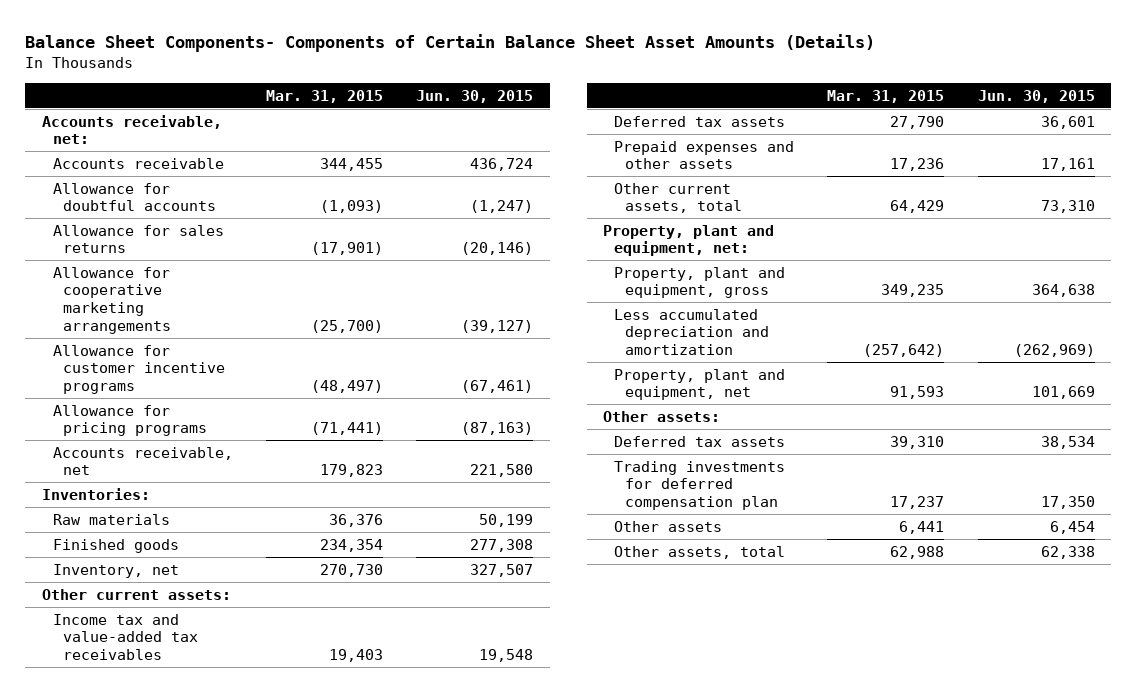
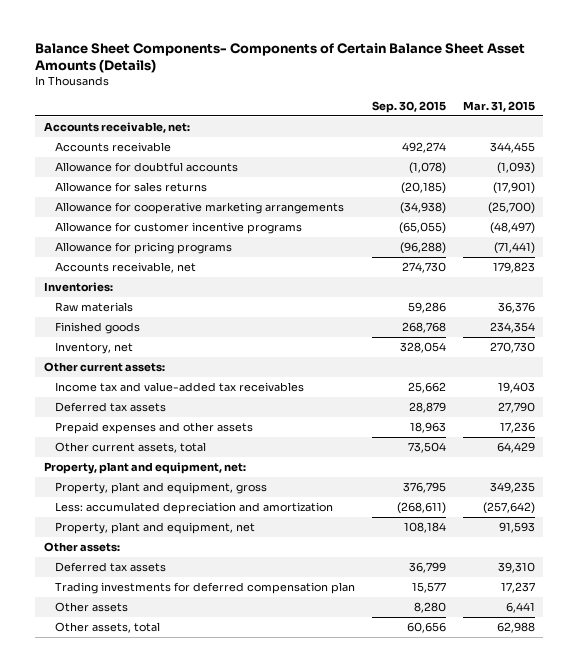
[416,89,534,103] Jun. 30, 2015 -> none
none -> [372,100,447,113] Sep. 30, 2015
[614,308,769,355] Less accumulated depreciation and amortization -> [55,501,334,514] Less: accumulated depreciation and amortization

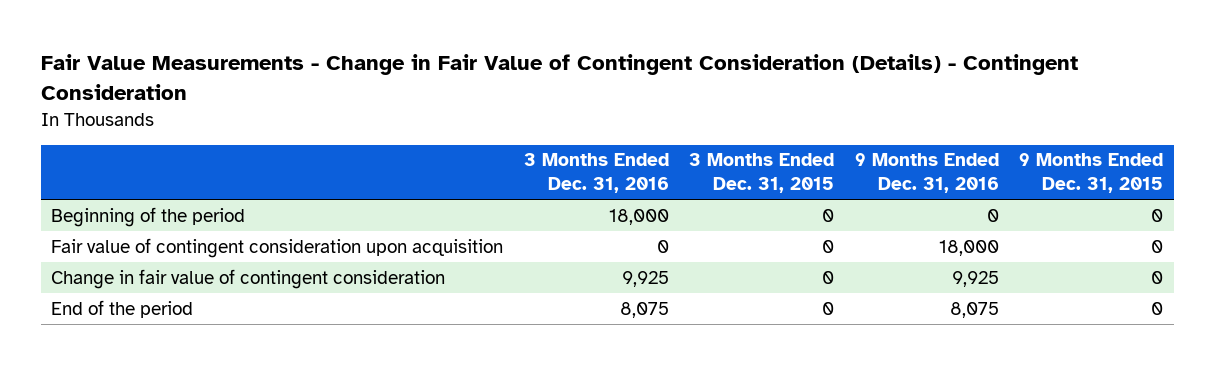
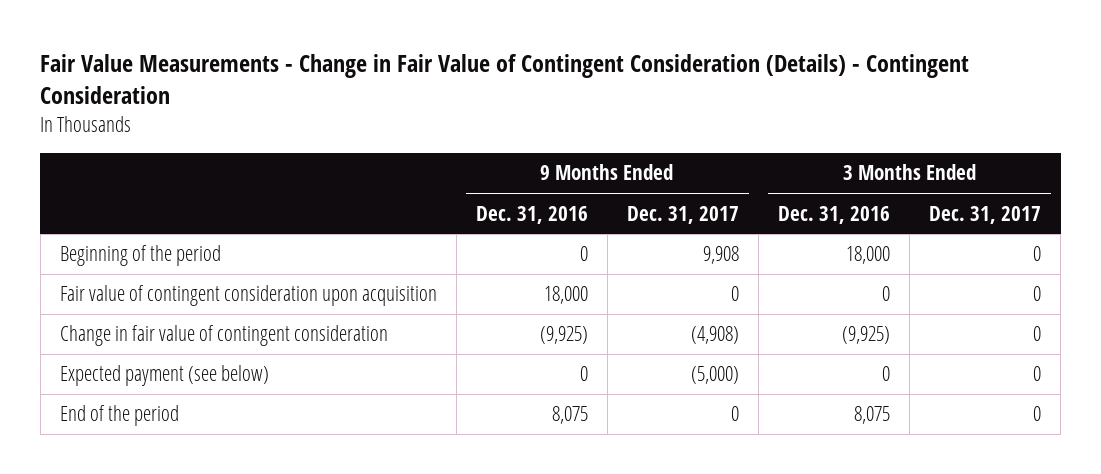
[689,153,835,194] 3 Months Ended Dec. 31, 2015 -> none
[1019,153,1164,194] 9 Months Ended Dec. 31, 2015 -> none
none -> [626,205,739,224] Dec. 31, 2017
none -> [929,205,1042,224] Dec. 31, 2017
[621,270,669,287] 9,925 -> [842,326,891,345] (9,925)
[951,270,999,287] 9,925 -> [539,326,588,345] (9,925)
none -> [59,365,269,387] Expected payment (see below)

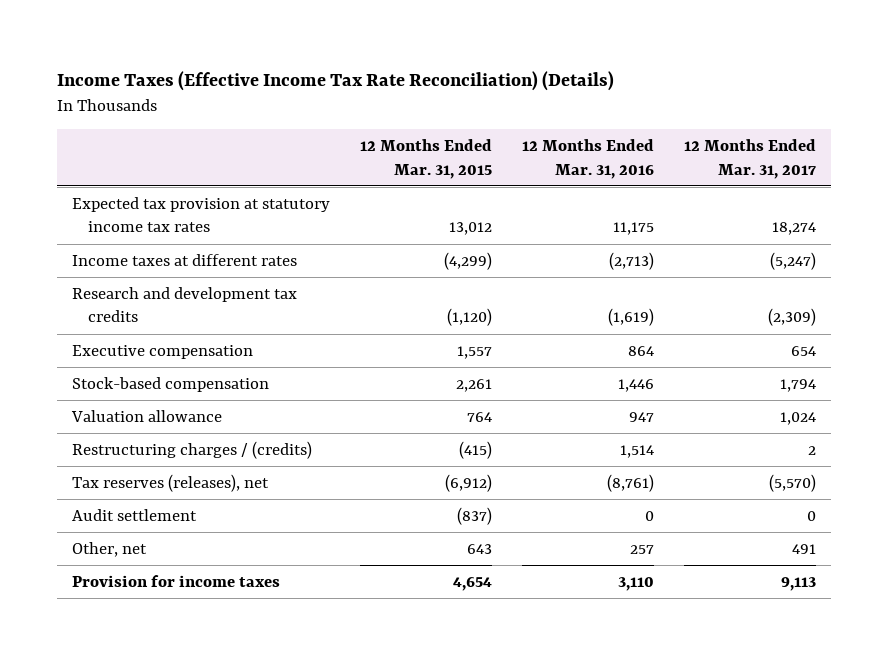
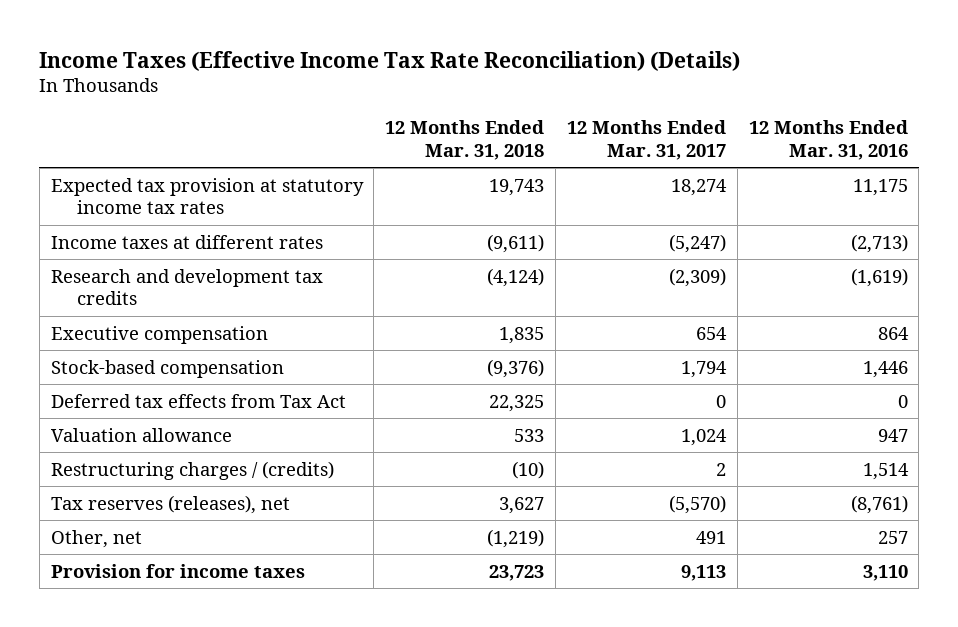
[360,139,493,179] 12 Months Ended Mar. 31, 2015 -> none
none -> [385,120,545,161] 12 Months Ended Mar. 31, 2018
none -> [50,393,346,408] Deferred tax effects from Tax Act
[72,508,198,521] Audit settlement -> none

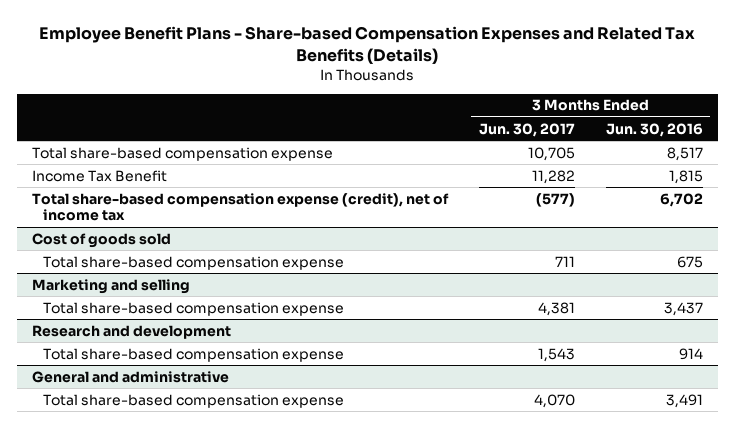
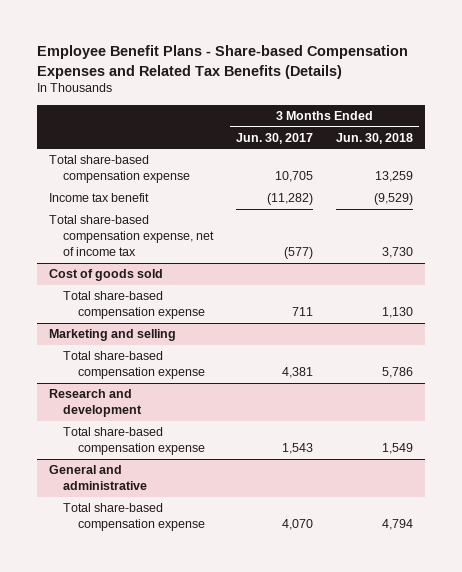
[605,122,703,137] Jun. 30, 2016 -> none
none -> [336,132,414,144] Jun. 30, 2018
[32,169,168,182] Income Tax Benefit -> [48,193,149,203] Income tax benefit
[531,169,575,184] 11,282 -> [267,193,314,206] (11,282)
[32,192,450,222] Total share-based compensation expense (credit), net of income tax -> [48,215,215,257] Total share-based compensation expense, net of income tax

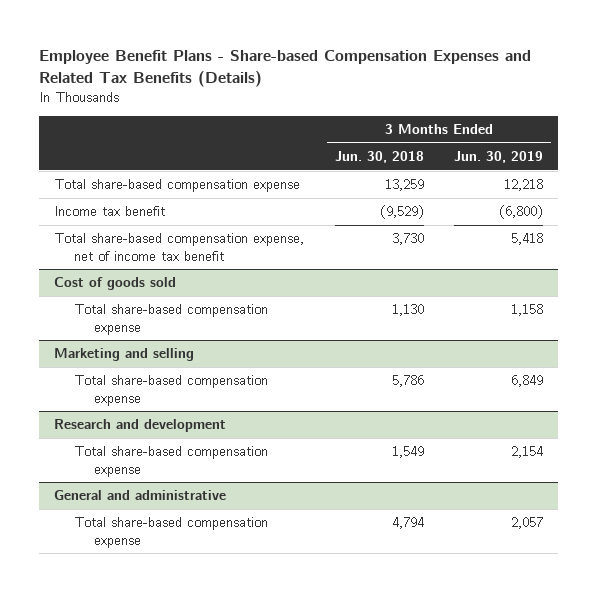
[236,132,314,144] Jun. 30, 2017 -> none
none -> [454,151,544,164] Jun. 30, 2019
[48,215,215,257] Total share-based compensation expense, net of income tax -> [54,233,305,261] Total share-based compensation expense, net of income tax benefit

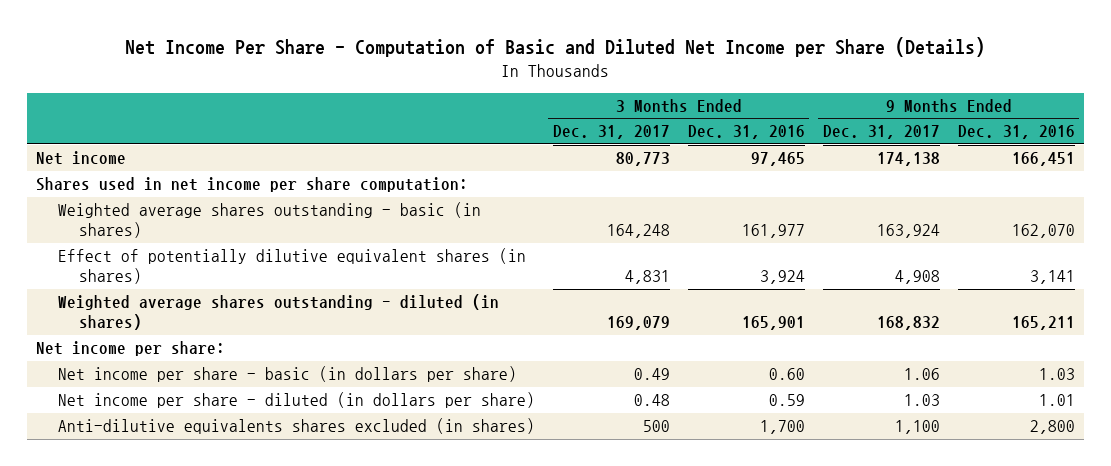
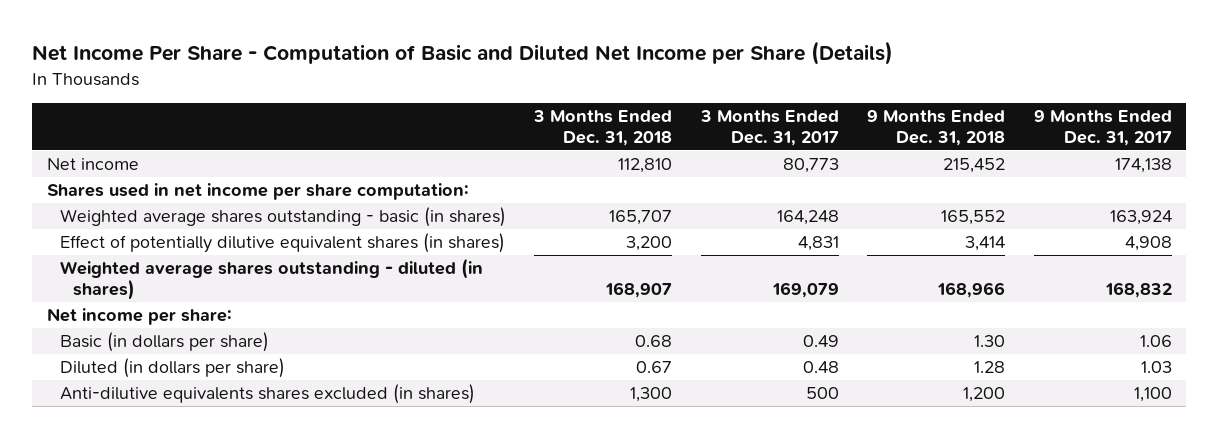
[687,125,805,140] Dec. 31, 2016 -> none
[957,125,1075,140] Dec. 31, 2016 -> none
none -> [533,109,673,147] 3 Months Ended Dec. 31, 2018
none -> [867,109,1006,147] 9 Months Ended Dec. 31, 2018
[57,366,517,383] Net income per share - basic (in dollars per share) -> [59,332,269,353] Basic (in dollars per share)
[57,392,535,409] Net income per share - diluted (in dollars per share) -> [59,358,285,379] Diluted (in dollars per share)

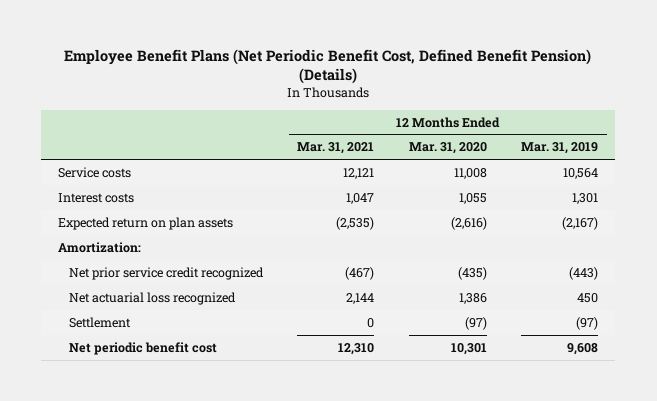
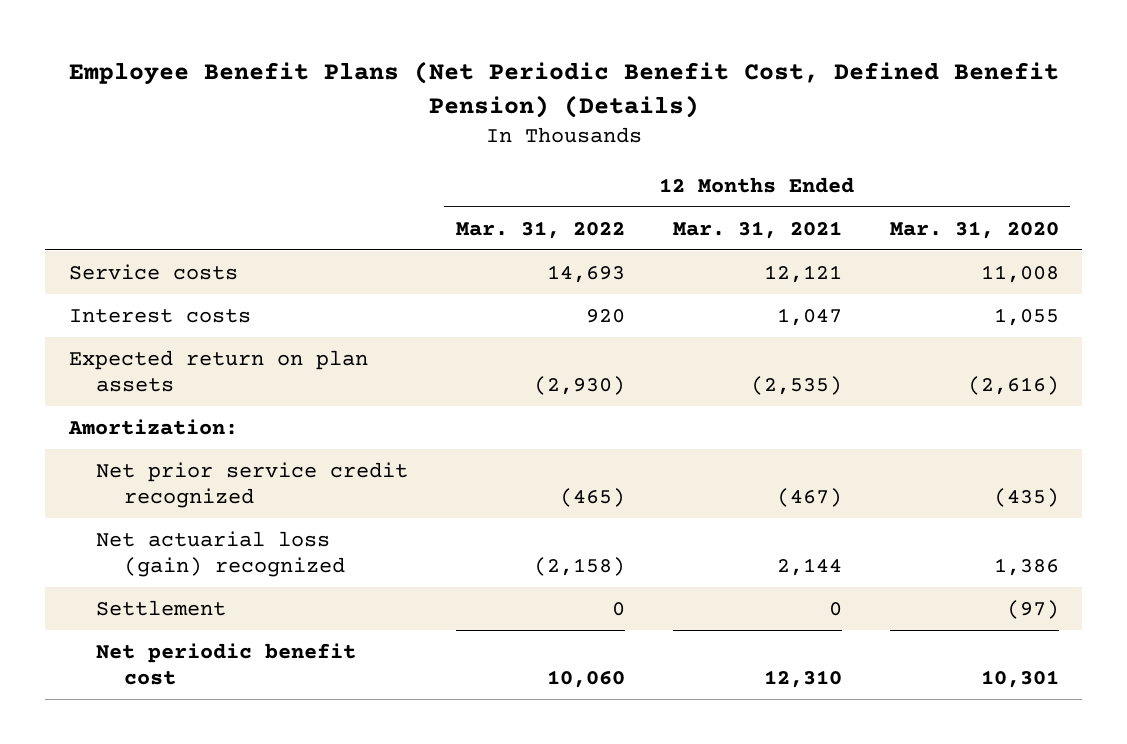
[521,142,599,155] Mar. 31, 2019 -> none
none -> [456,220,626,239] Mar. 31, 2022
[69,291,237,305] Net actuarial loss recognized -> [96,530,346,577] Net actuarial loss (gain) recognized

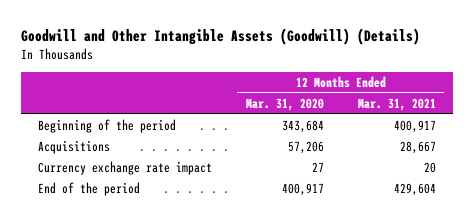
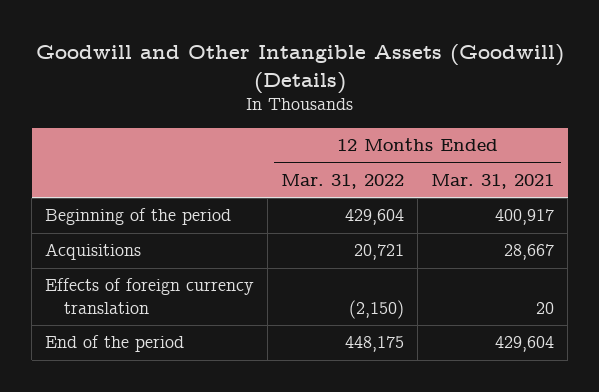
[245,97,324,111] Mar. 31, 2020 -> none
none -> [281,174,405,190] Mar. 31, 2022
[37,160,212,175] Currency exchange rate impact -> [45,278,255,315] Effects of foreign currency translation

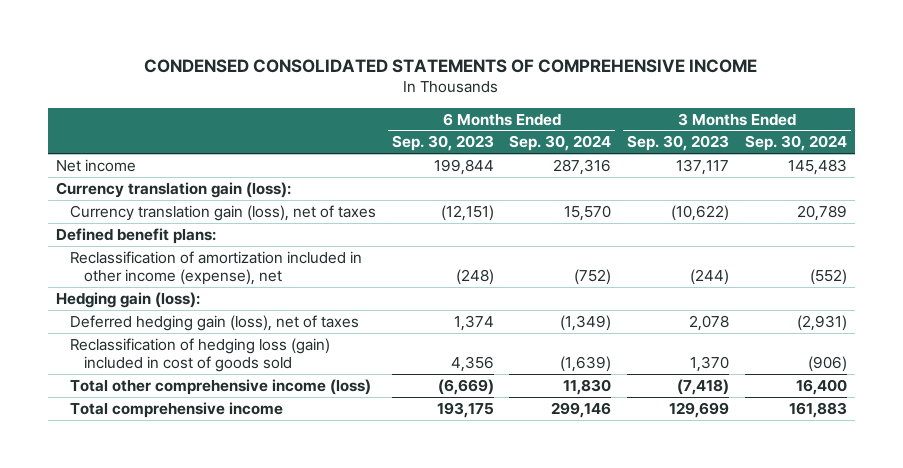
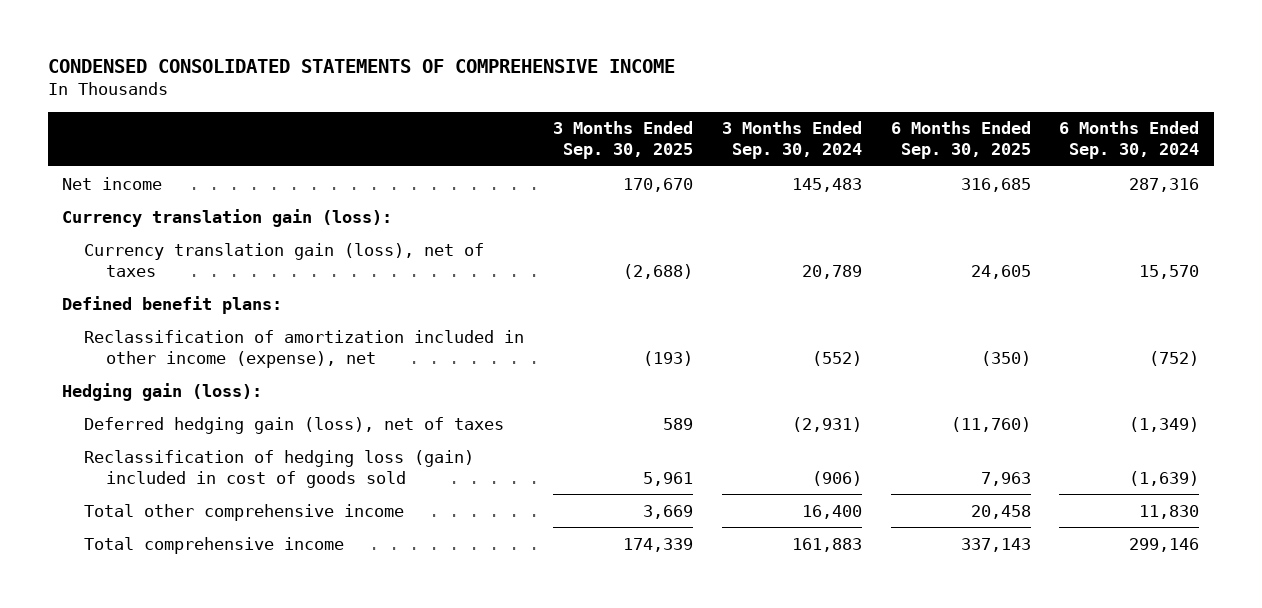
[391,135,494,152] Sep. 30, 2023 -> none
[627,135,730,152] Sep. 30, 2023 -> none
none -> [552,121,693,160] 3 Months Ended Sep. 30, 2025
none -> [890,121,1031,160] 6 Months Ended Sep. 30, 2025
[70,378,372,395] Total other comprehensive income (loss) -> [84,503,405,521] Total other comprehensive income

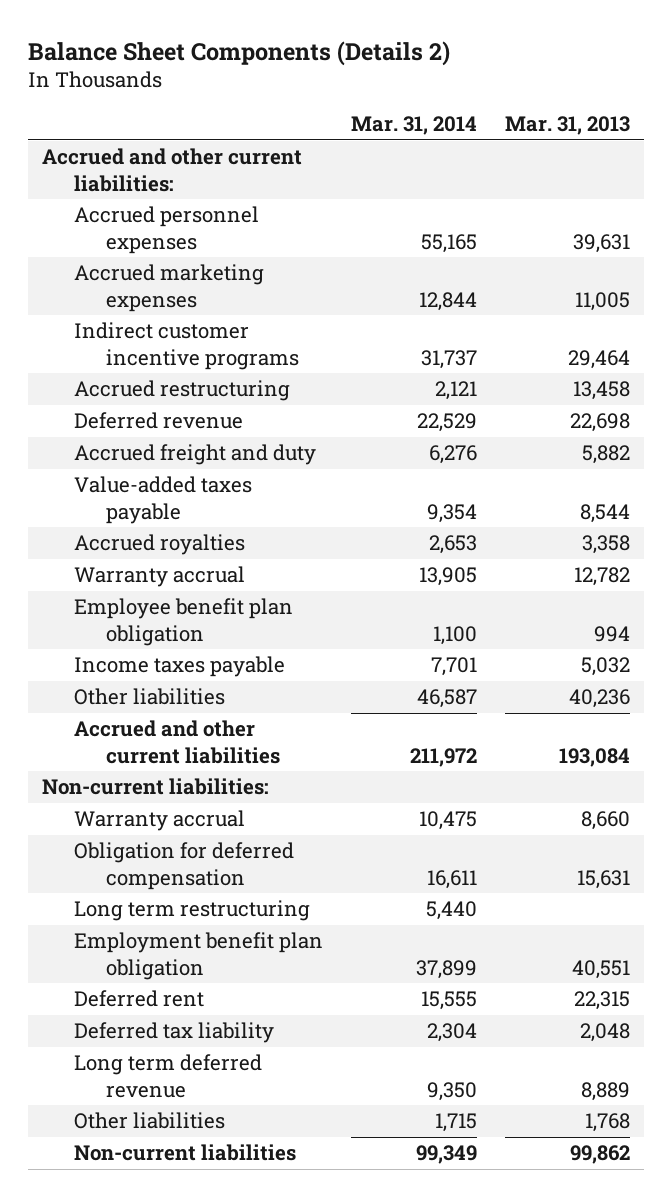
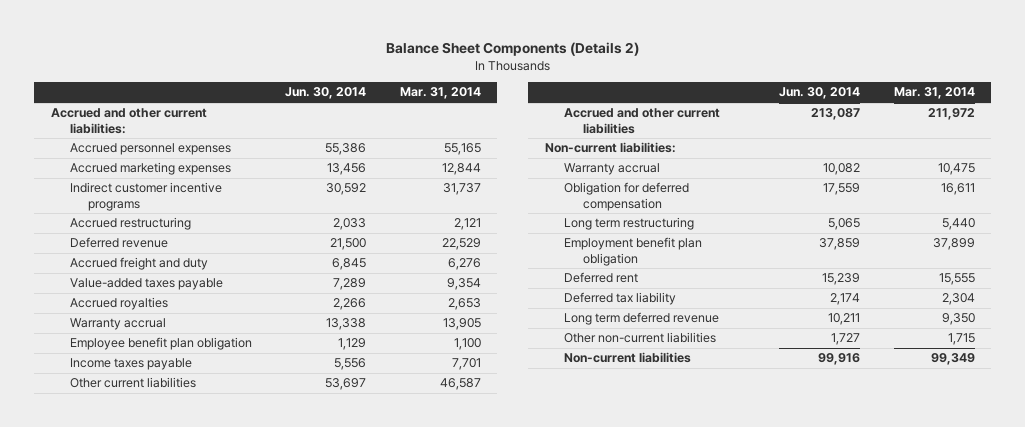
[504,116,630,136] Mar. 31, 2013 -> none
none -> [285,87,367,100] Jun. 30, 2014
[73,688,225,706] Other liabilities -> [69,377,196,389] Other current liabilities
[73,1112,225,1130] Other liabilities -> [563,332,716,344] Other non-current liabilities

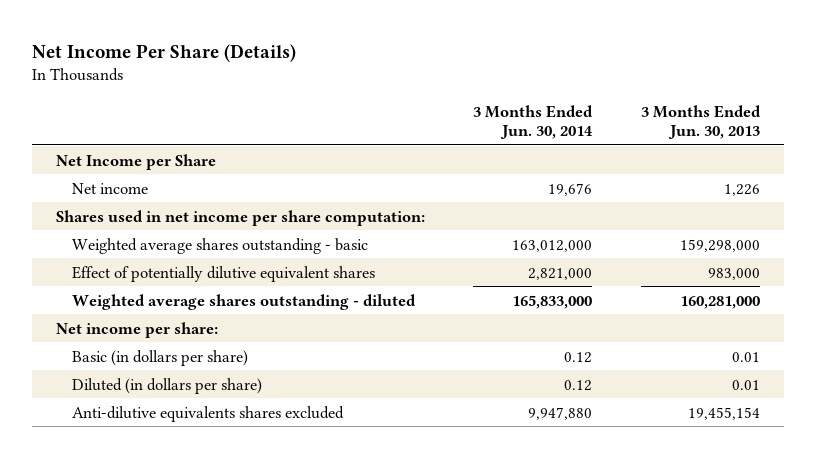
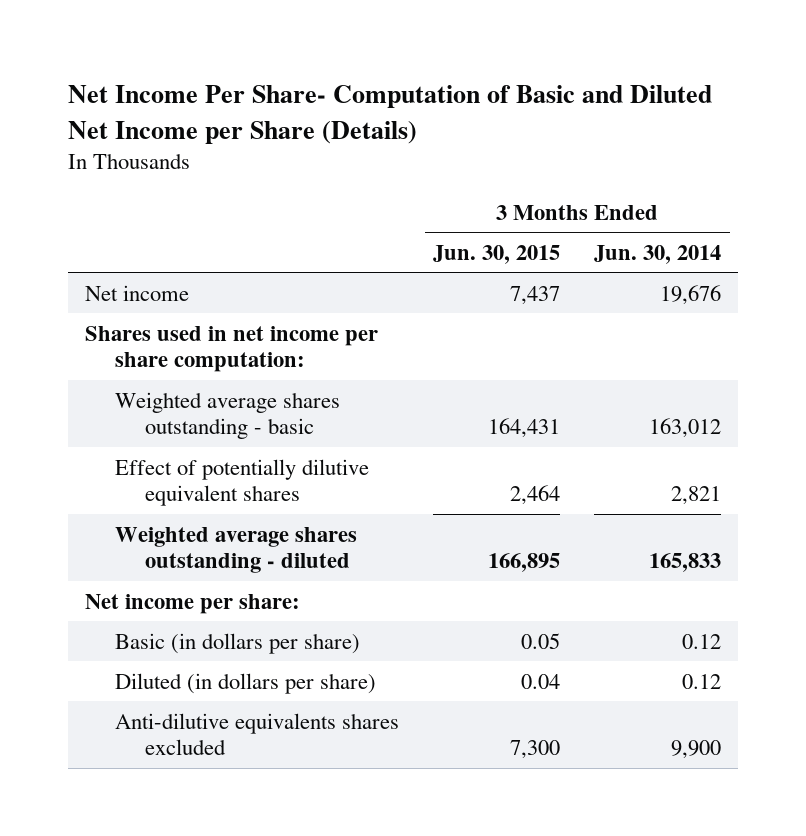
[31,43,296,62] Net Income Per Share (Details) -> [68,85,713,144] Net Income Per Share- Computation of Basic and Diluted Net Income per Share (Details)
[640,104,761,140] 3 Months Ended Jun. 30, 2013 -> none
none -> [433,244,561,264] Jun. 30, 2015
[56,153,217,170] Net Income per Share -> none
[512,239,593,252] 163,012,000 -> [649,418,722,439] 163,012
[528,267,593,280] 2,821,000 -> [671,486,722,506] 2,821
[512,294,593,309] 165,833,000 -> [649,553,722,573] 165,833
[528,406,593,420] 9,947,880 -> [671,740,722,760] 9,900

